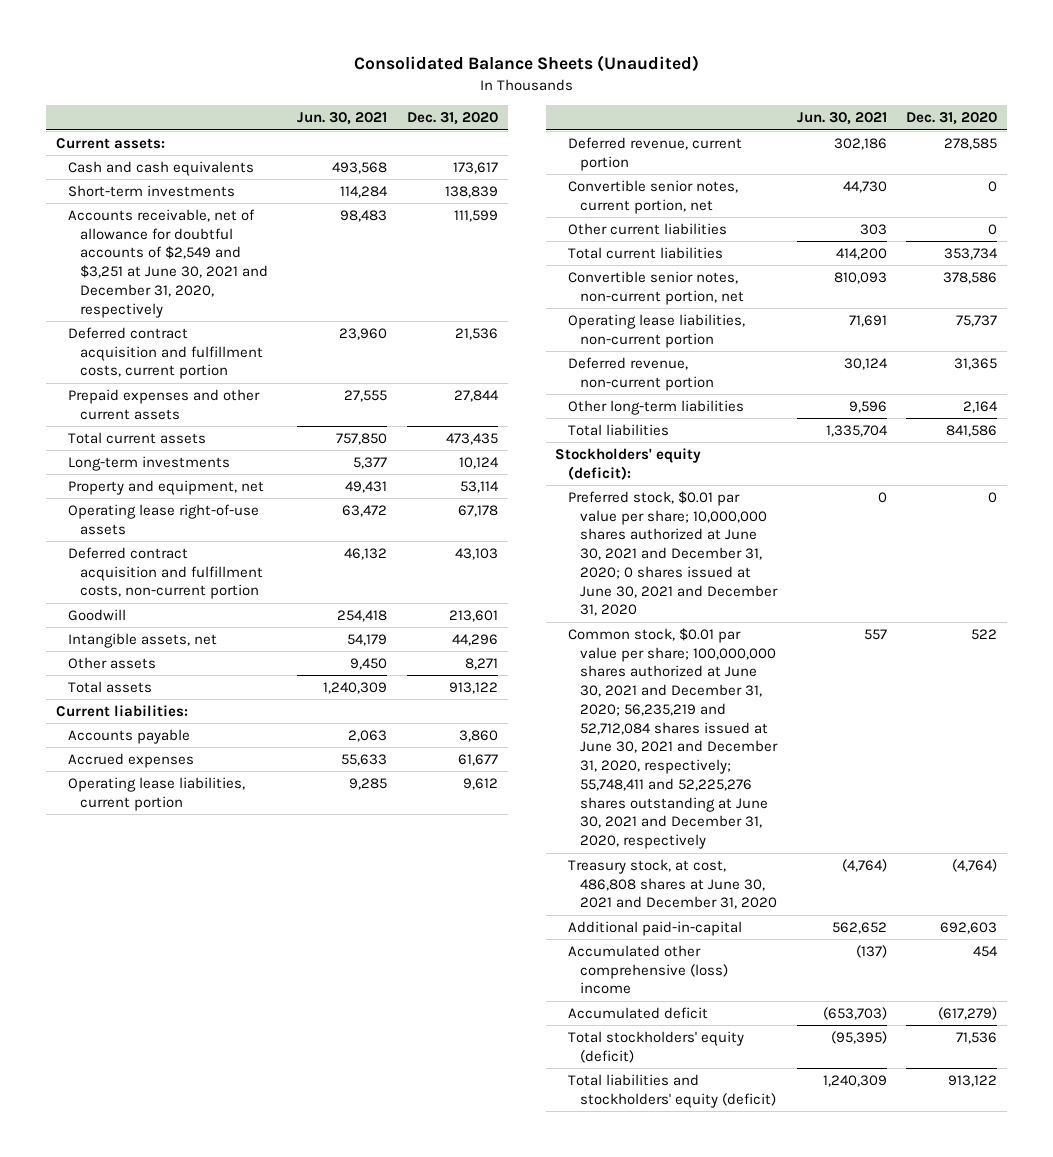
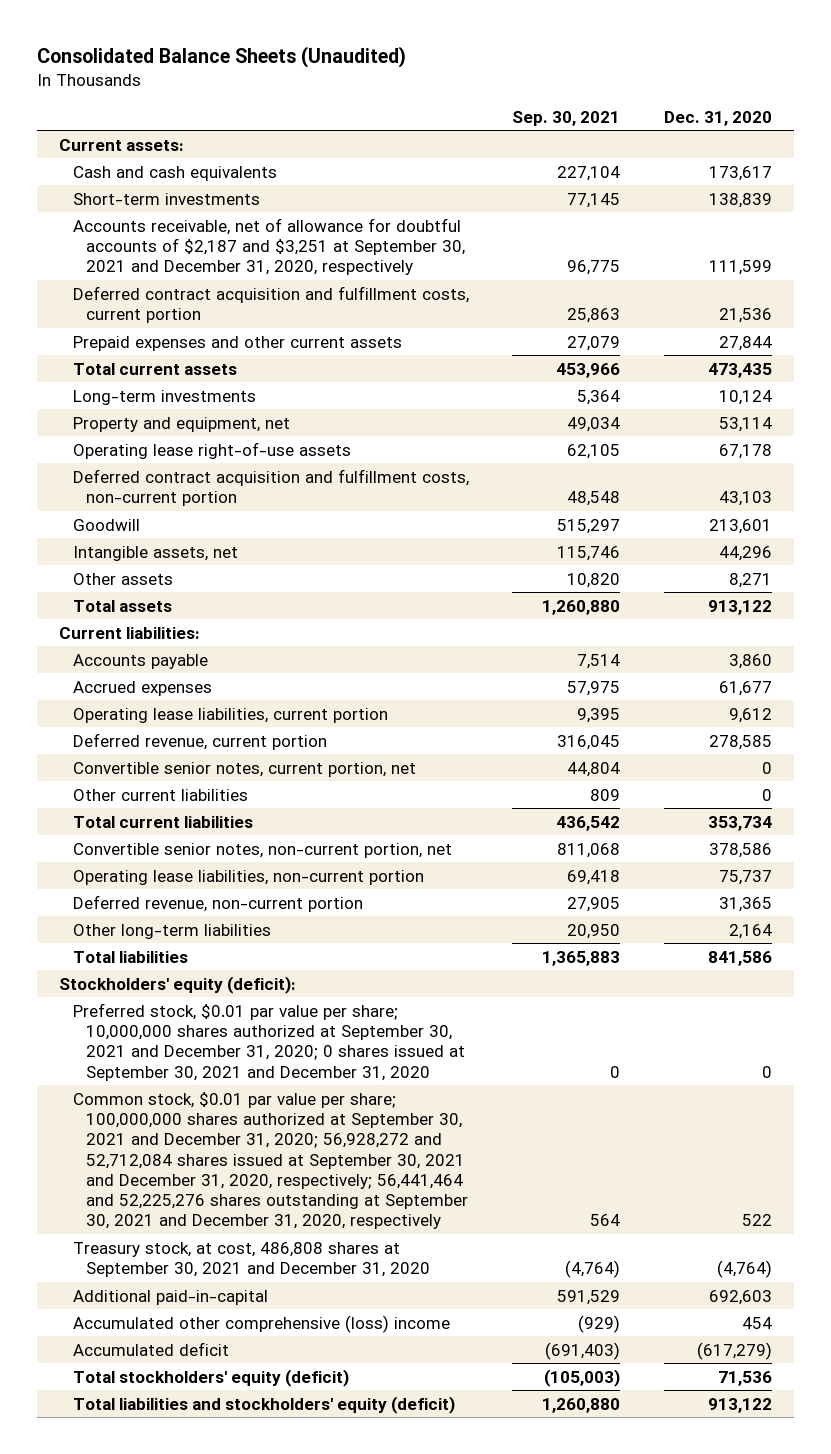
[297,112,388,126] Jun. 30, 2021 -> none
none -> [512,110,621,126] Sep. 30, 2021
[68,208,269,318] Accounts receivable, net of allowance for doubtful accounts of $2,549 and $3,251 at June 30, 2021 and December 31, 2020, respectively -> [72,217,466,276] Accounts receivable, net of allowance for doubtful accounts of $2,187 and $3,251 at September 30, 2021 and December 31, 2020, respectively
[567,490,779,617] Preferred stock, $0.01 par value per share; 10,000,000 shares authorized at June 30, 2021 and December 31, 2020; 0 shares issued at June 30, 2021 and December 31, 2020 -> [72,1002,466,1081] Preferred stock, $0.01 par value per share; 10,000,000 shares authorized at September 30, 2021 and December 31, 2020; 0 shares issued at September 30, 2021 and December 31, 2020
[567,627,779,850] Common stock, $0.01 par value per share; 100,000,000 shares authorized at June 30, 2021 and December 31, 2020; 56,235,219 and 52,712,084 shares issued at June 30, 2021 and December 31, 2020, respectively; 55,748,411 and 52,225,276 shares outstanding at June 30, 2021 and December 31, 2020, respectively -> [72,1091,469,1230] Common stock, $0.01 par value per share; 100,000,000 shares authorized at September 30, 2021 and December 31, 2020; 56,928,272 and 52,712,084 shares issued at September 30, 2021 and December 31, 2020, respectively; 56,441,464 and 52,225,276 shares outstanding at September 30, 2021 and December 31, 2020, respectively
[567,858,778,910] Treasury stock, at cost, 486,808 shares at June 30, 2021 and December 31, 2020 -> [72,1241,431,1277] Treasury stock, at cost, 486,808 shares at September 30, 2021 and December 31, 2020

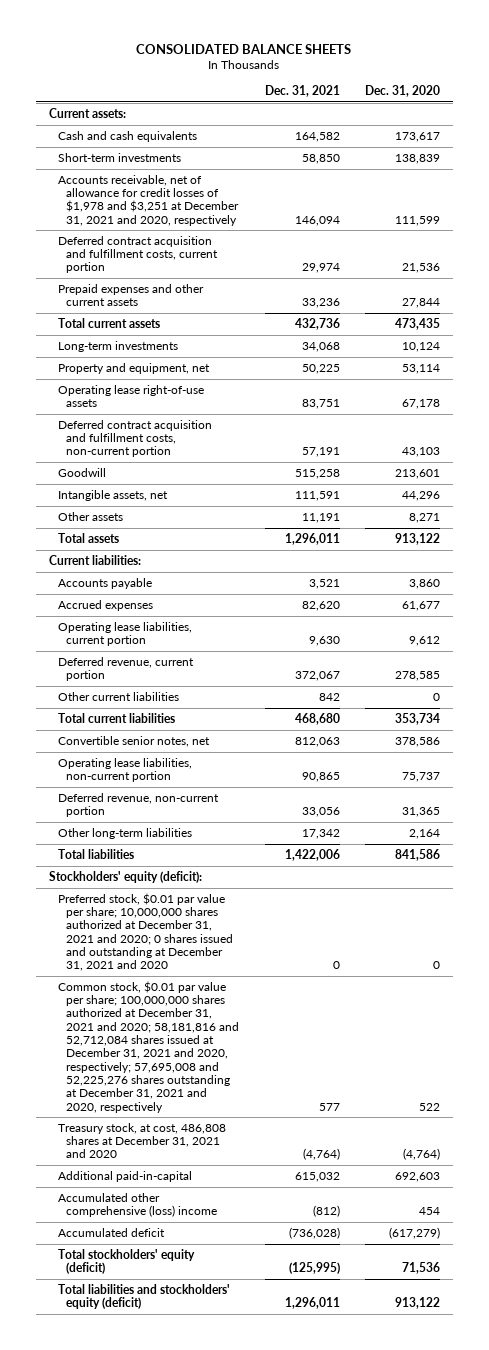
[36,46,406,69] Consolidated Balance Sheets (Unaudited) -> [136,43,352,54] CONSOLIDATED BALANCE SHEETS
[512,110,621,126] Sep. 30, 2021 -> none
none -> [264,85,340,98] Dec. 31, 2021
[72,217,466,276] Accounts receivable, net of allowance for doubtful accounts of $2,187 and $3,251 at September 30, 2021 and December 31, 2020, respectively -> [57,174,240,226] Accounts receivable, net of allowance for credit losses of $1,978 and $3,251 at December 31, 2021 and 2020, respectively
[72,761,416,777] Convertible senior notes, current portion, net -> none
[72,842,452,858] Convertible senior notes, non-current portion, net -> [57,735,210,747] Convertible senior notes, net
[72,1002,466,1081] Preferred stock, $0.01 par value per share; 10,000,000 shares authorized at September 30, 2021 and December 31, 2020; 0 shares issued at September 30, 2021 and December 31, 2020 -> [57,892,234,972] Preferred stock, $0.01 par value per share; 10,000,000 shares authorized at December 31, 2021 and 2020; 0 shares issued and outstanding at December 31, 2021 and 2020
[72,1091,469,1230] Common stock, $0.01 par value per share; 100,000,000 shares authorized at September 30, 2021 and December 31, 2020; 56,928,272 and 52,712,084 shares issued at September 30, 2021 and December 31, 2020, respectively; 56,441,464 and 52,225,276 shares outstanding at September 30, 2021 and December 31, 2020, respectively -> [57,980,240,1113] Common stock, $0.01 par value per share; 100,000,000 shares authorized at December 31, 2021 and 2020; 58,181,816 and 52,712,084 shares issued at December 31, 2021 and 2020, respectively; 57,695,008 and 52,225,276 shares outstanding at December 31, 2021 and 2020, respectively
[72,1241,431,1277] Treasury stock, at cost, 486,808 shares at September 30, 2021 and December 31, 2020 -> [57,1122,226,1159] Treasury stock, at cost, 486,808 shares at December 31, 2021 and 2020

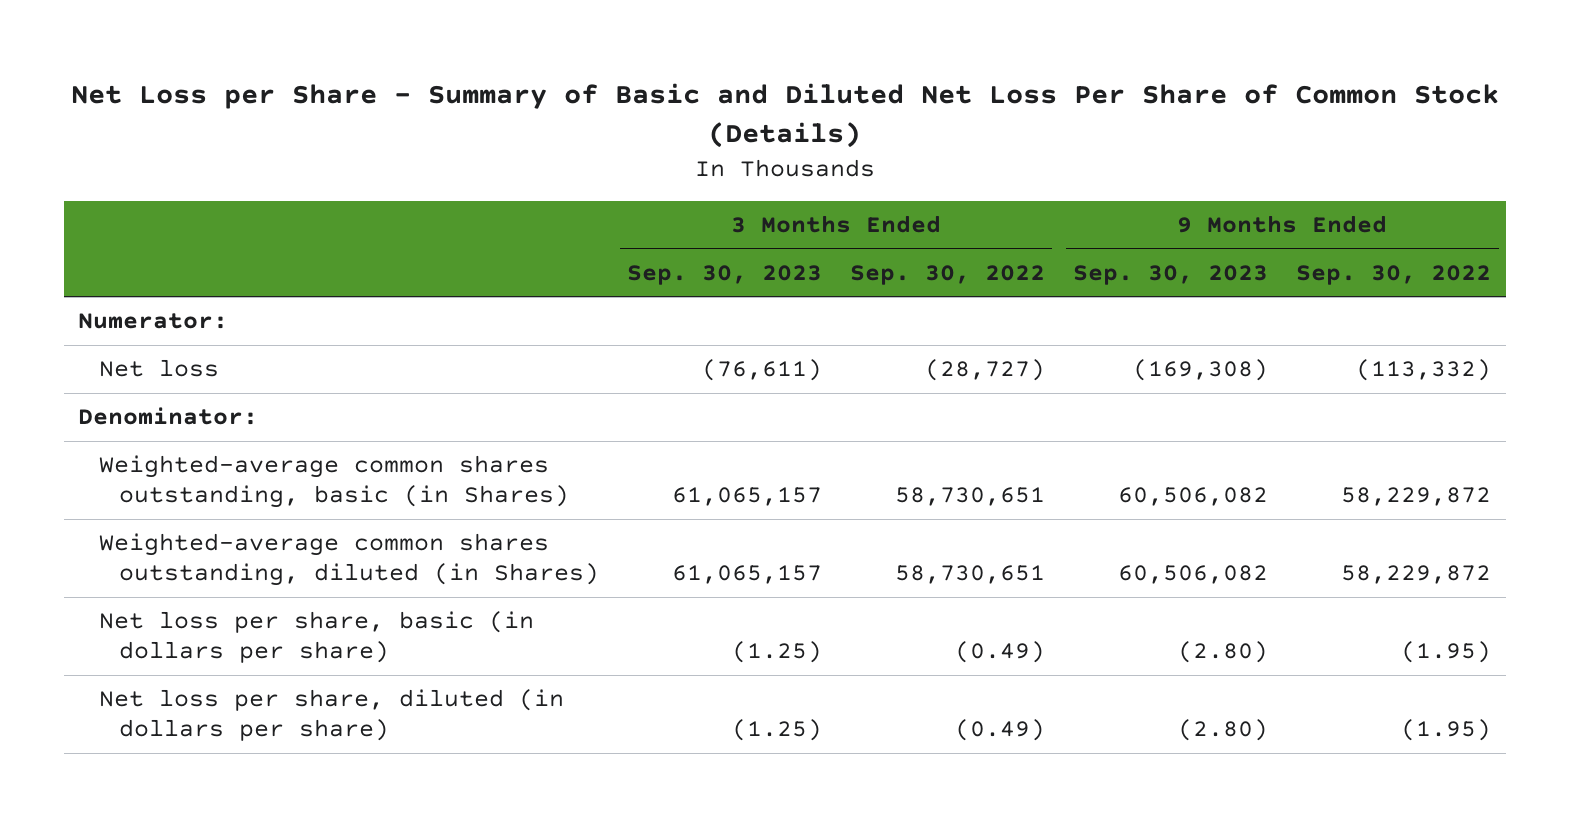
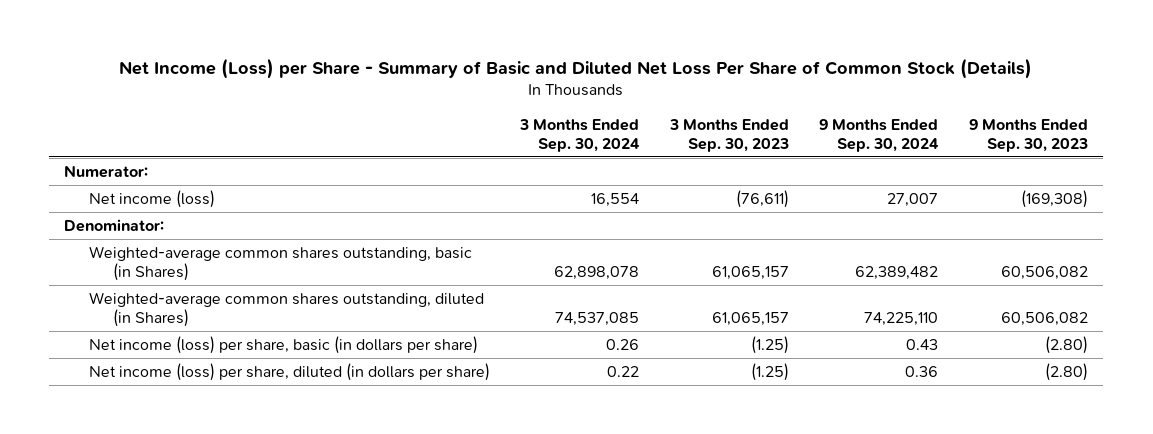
[70,83,1499,149] Net Loss per Share - Summary of Basic and Diluted Net Loss Per Share of Common Stock (Details) -> [119,57,1033,79] Net Income (Loss) per Share - Summary of Basic and Diluted Net Loss Per Share of Common Stock (Details)
[850,264,1046,285] Sep. 30, 2022 -> none
[1296,264,1492,285] Sep. 30, 2022 -> none
none -> [519,118,641,152] 3 Months Ended Sep. 30, 2024
none -> [819,118,940,152] 9 Months Ended Sep. 30, 2024
[98,359,219,378] Net loss -> [88,189,215,208] Net income (loss)
[98,611,534,664] Net loss per share, basic (in dollars per share) -> [88,335,478,354] Net income (loss) per share, basic (in dollars per share)
[98,689,564,742] Net loss per share, diluted (in dollars per share) -> [88,362,490,381] Net income (loss) per share, diluted (in dollars per share)

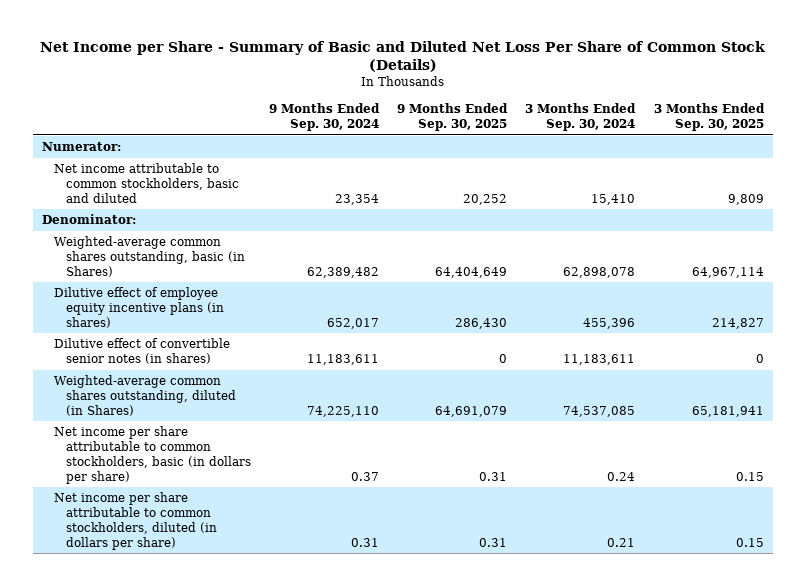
[119,57,1033,79] Net Income (Loss) per Share - Summary of Basic and Diluted Net Loss Per Share of Common Stock (Details) -> [39,40,765,73] Net Income per Share - Summary of Basic and Diluted Net Loss Per Share of Common Stock (Details)
[668,118,789,152] 3 Months Ended Sep. 30, 2023 -> none
[969,118,1089,152] 9 Months Ended Sep. 30, 2023 -> none
none -> [397,103,509,132] 9 Months Ended Sep. 30, 2025
none -> [653,103,765,132] 3 Months Ended Sep. 30, 2025
[88,189,215,208] Net income (loss) -> [54,163,239,203] Net income attributable to common stockholders, basic and diluted
[591,192,640,207] 16,554 -> [591,193,636,205] 15,410
[887,192,939,207] 27,007 -> [335,193,380,205] 23,354
none -> [54,287,224,328] Dilutive effect of employee equity incentive plans (in shares)
none -> [54,338,231,365] Dilutive effect of convertible senior notes (in shares)
[88,335,478,354] Net income (loss) per share, basic (in dollars per share) -> [54,426,251,484] Net income per share attributable to common stockholders, basic (in dollars per share)
[606,338,640,350] 0.26 -> [607,471,636,481] 0.24
[906,338,939,350] 0.43 -> [351,471,380,481] 0.37
[88,362,490,381] Net income (loss) per share, diluted (in dollars per share) -> [54,492,217,550] Net income per share attributable to common stockholders, diluted (in dollars per share)
[607,365,640,377] 0.22 -> [607,537,636,547] 0.21
[905,365,939,377] 0.36 -> [351,537,380,547] 0.31

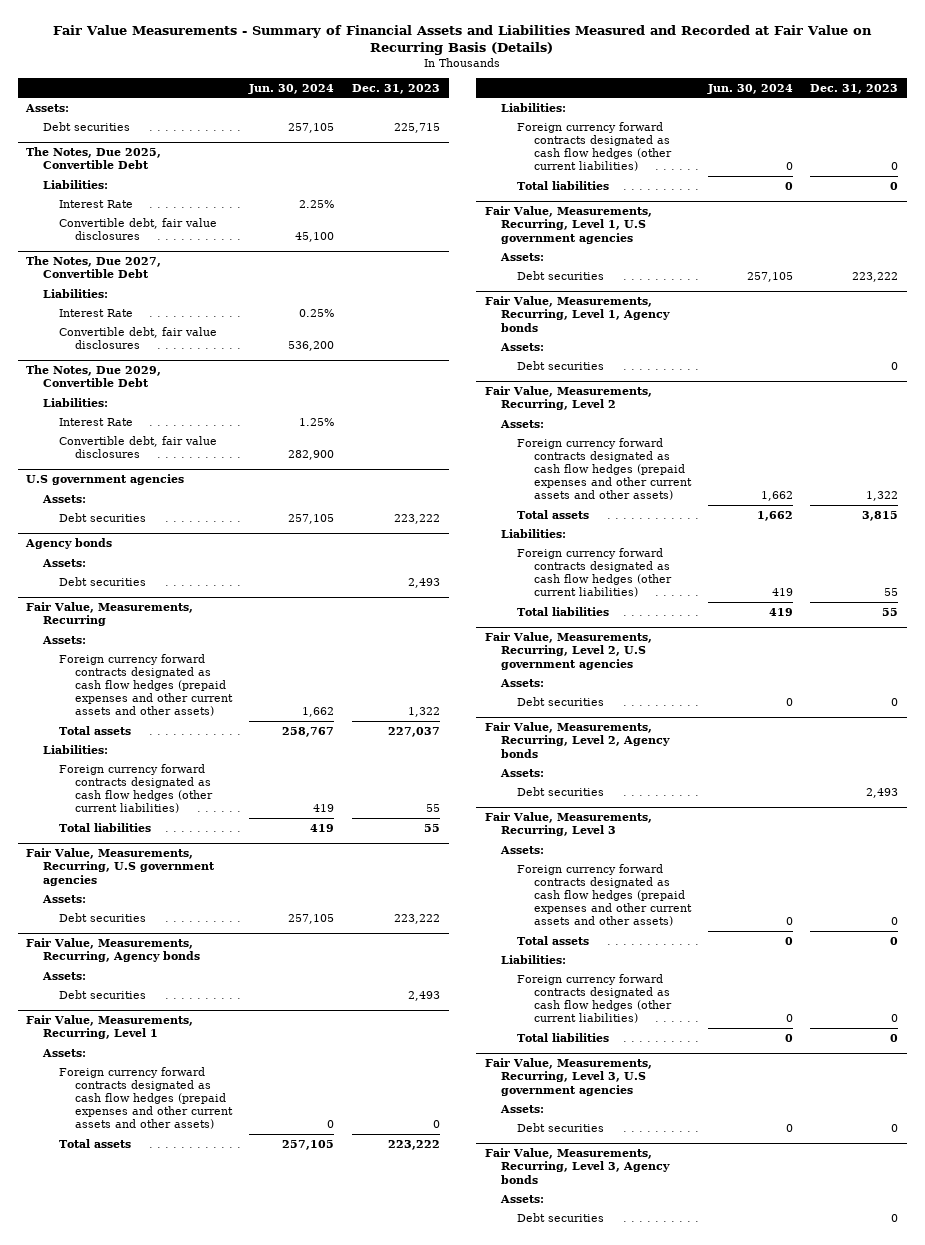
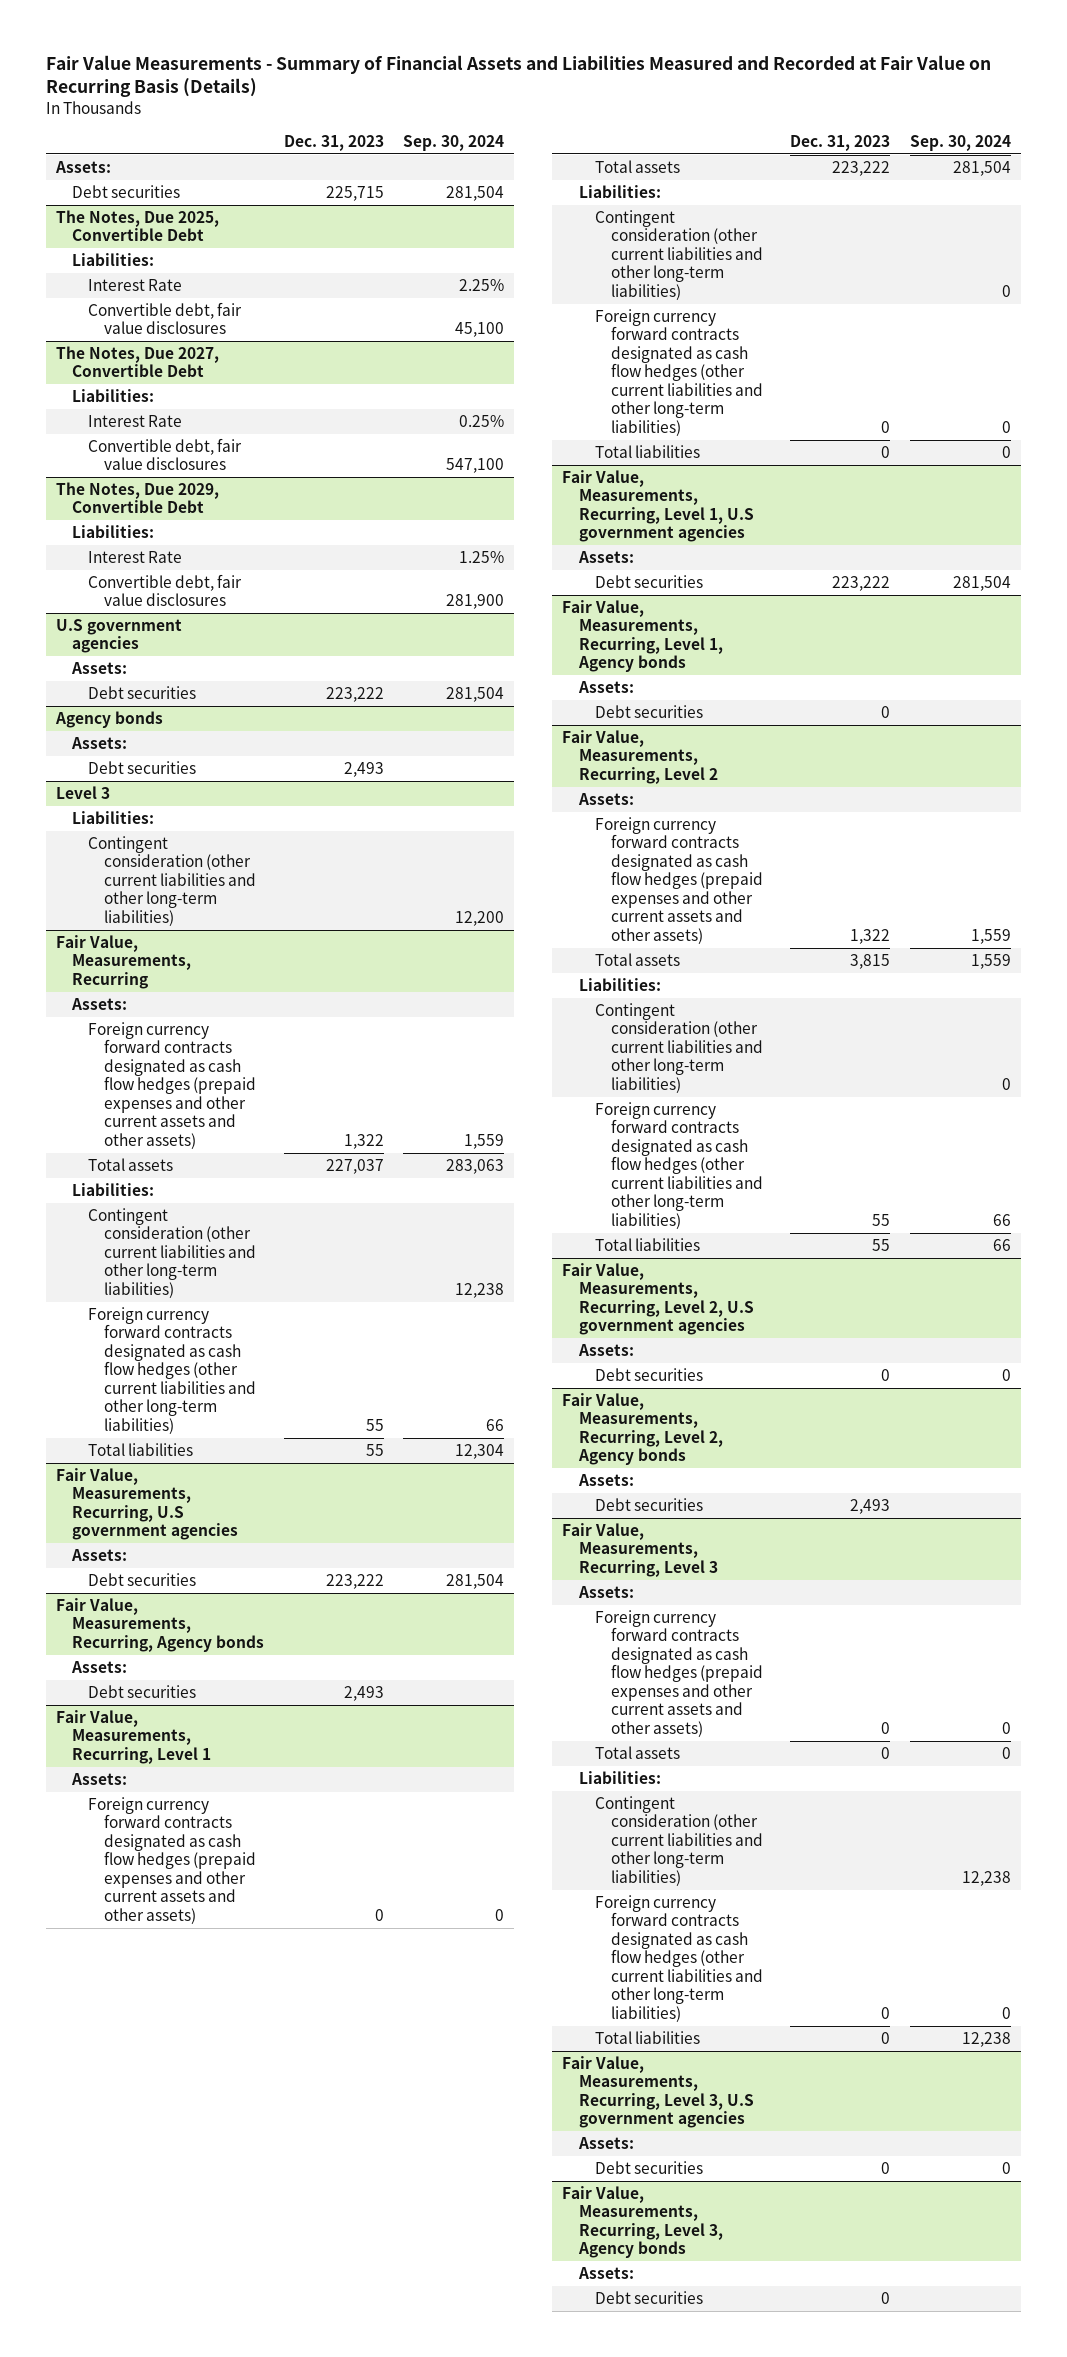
[248,83,335,94] Jun. 30, 2024 -> none
none -> [403,135,505,152] Sep. 30, 2024
none -> [55,785,110,799] Level 3
none -> [71,810,154,824] Liabilities:
none -> [88,835,257,926] Contingent consideration (other current liabilities and other long-term liabilities)
none -> [88,1207,257,1298] Contingent consideration (other current liabilities and other long-term liabilities)
[58,763,214,814] Foreign currency forward contracts designated as cash flow hedges (other current liabilities) -> [88,1306,257,1434] Foreign currency forward contracts designated as cash flow hedges (other current liabilities and other long-term liabilities)
none -> [594,209,763,300] Contingent consideration (other current liabilities and other long-term liabilities)
[517,121,672,172] Foreign currency forward contracts designated as cash flow hedges (other current liabilities) -> [594,308,763,436] Foreign currency forward contracts designated as cash flow hedges (other current liabilities and other long-term liabilities)
none -> [594,1002,763,1093] Contingent consideration (other current liabilities and other long-term liabilities)
[517,547,672,598] Foreign currency forward contracts designated as cash flow hedges (other current liabilities) -> [594,1101,763,1229] Foreign currency forward contracts designated as cash flow hedges (other current liabilities and other long-term liabilities)
none -> [594,1795,763,1886] Contingent consideration (other current liabilities and other long-term liabilities)
[517,973,672,1024] Foreign currency forward contracts designated as cash flow hedges (other current liabilities) -> [594,1894,763,2022] Foreign currency forward contracts designated as cash flow hedges (other current liabilities and other long-term liabilities)

